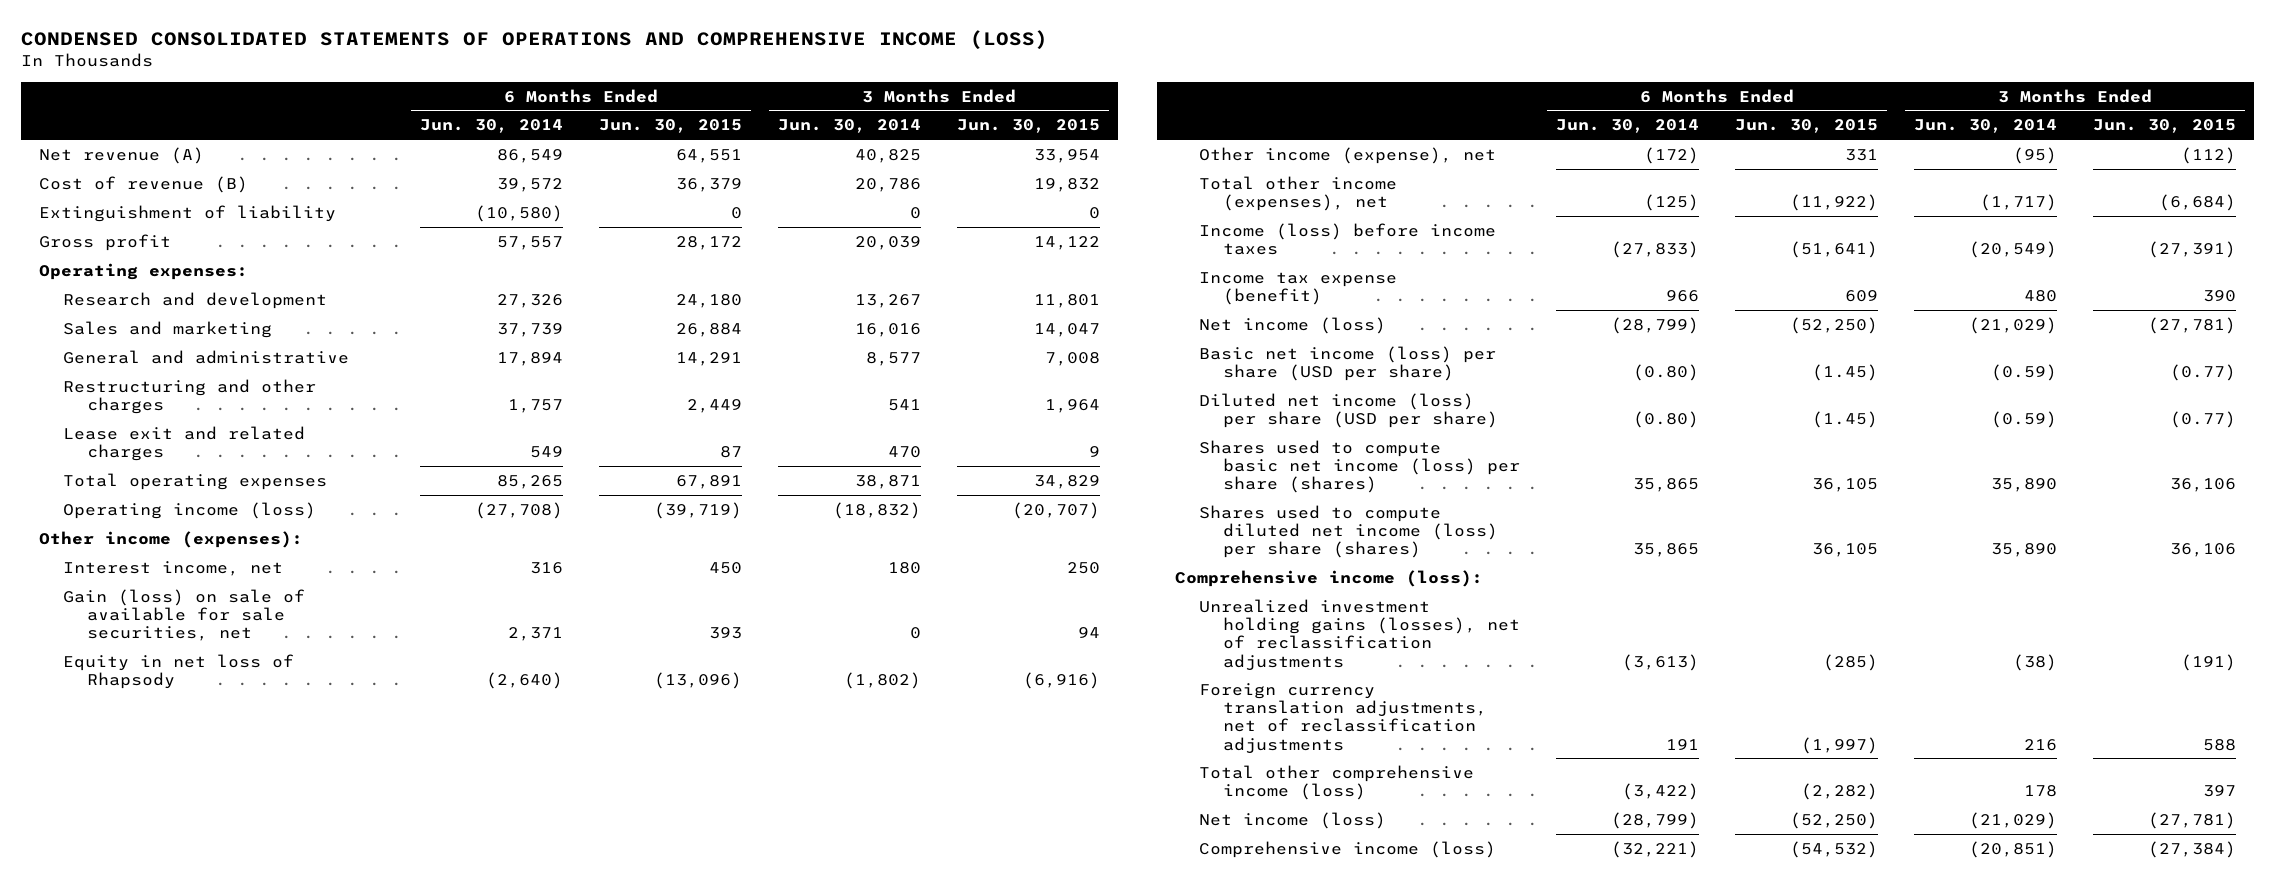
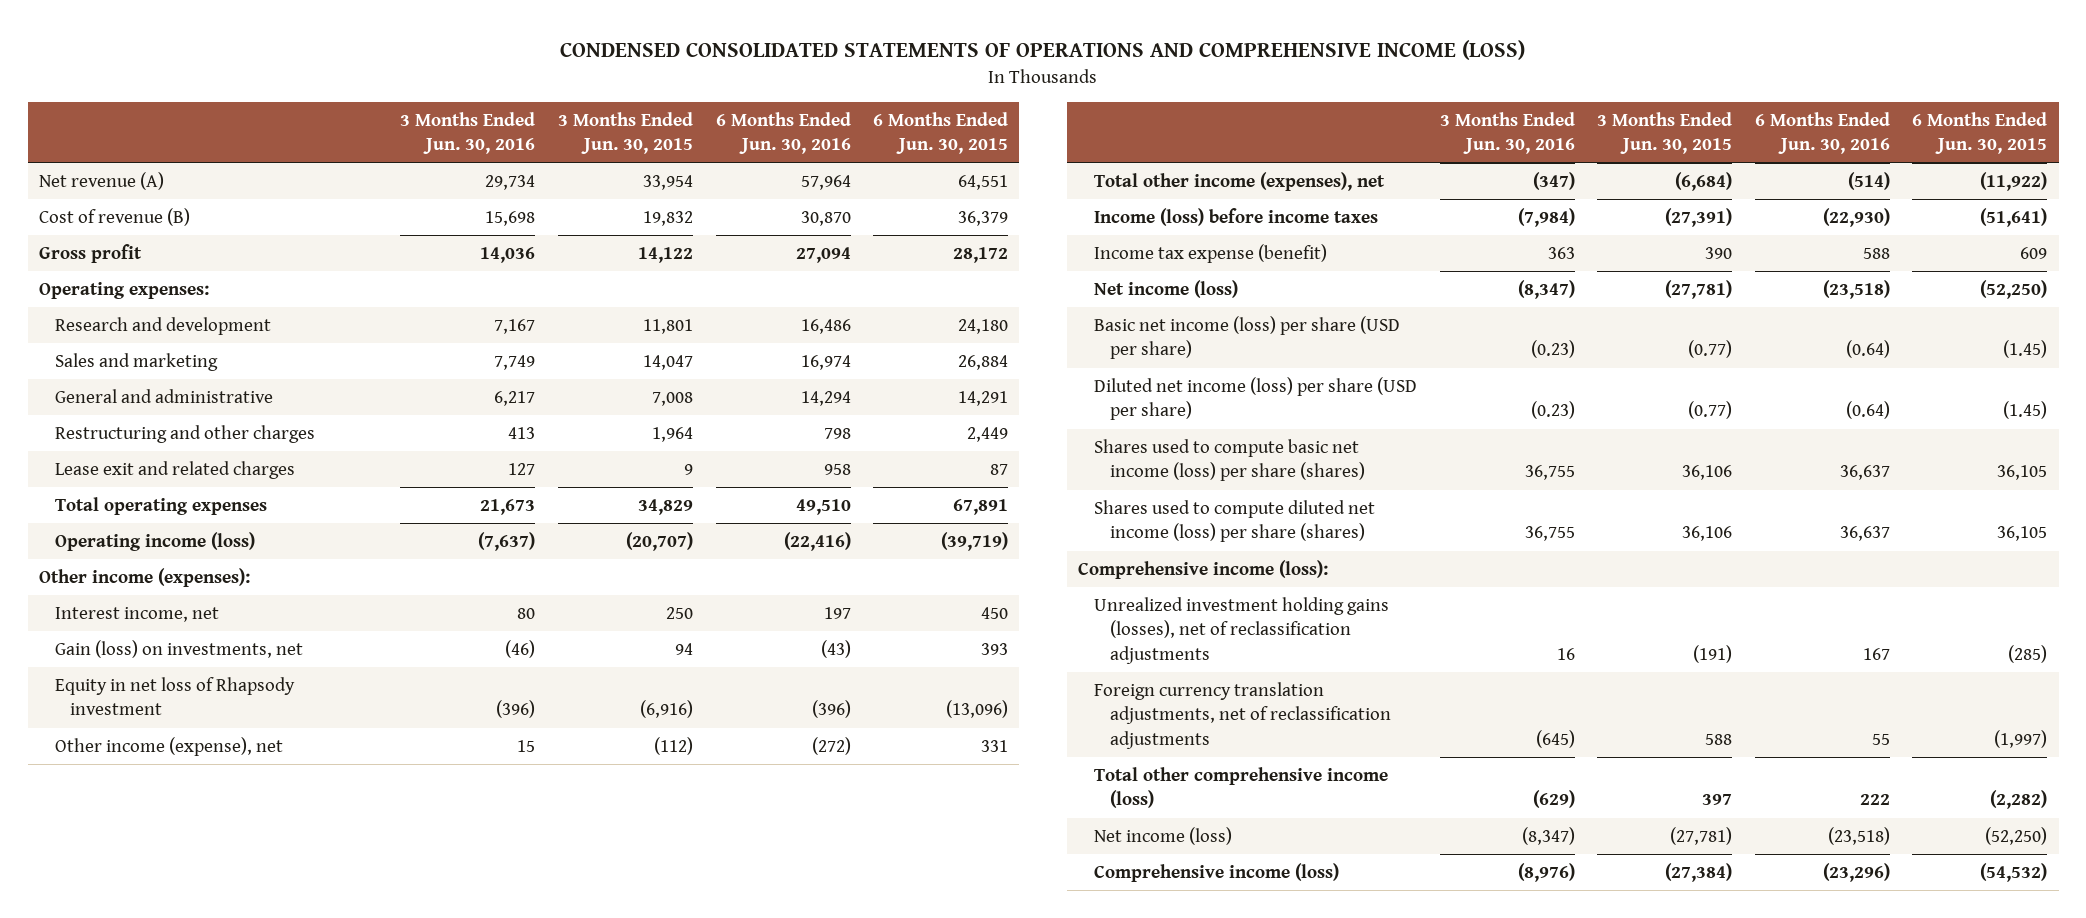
[420,119,564,134] Jun. 30, 2014 -> none
[778,119,922,134] Jun. 30, 2014 -> none
none -> [400,111,536,155] 3 Months Ended Jun. 30, 2016
none -> [715,111,851,155] 6 Months Ended Jun. 30, 2016
[39,204,337,222] Extinguishment of liability -> none
[63,588,306,642] Gain (loss) on sale of available for sale securities, net -> [54,639,303,658] Gain (loss) on investments, net
[63,653,295,690] Equity in net loss of Rhapsody -> [54,676,295,716] Equity in net loss of Rhapsody investment

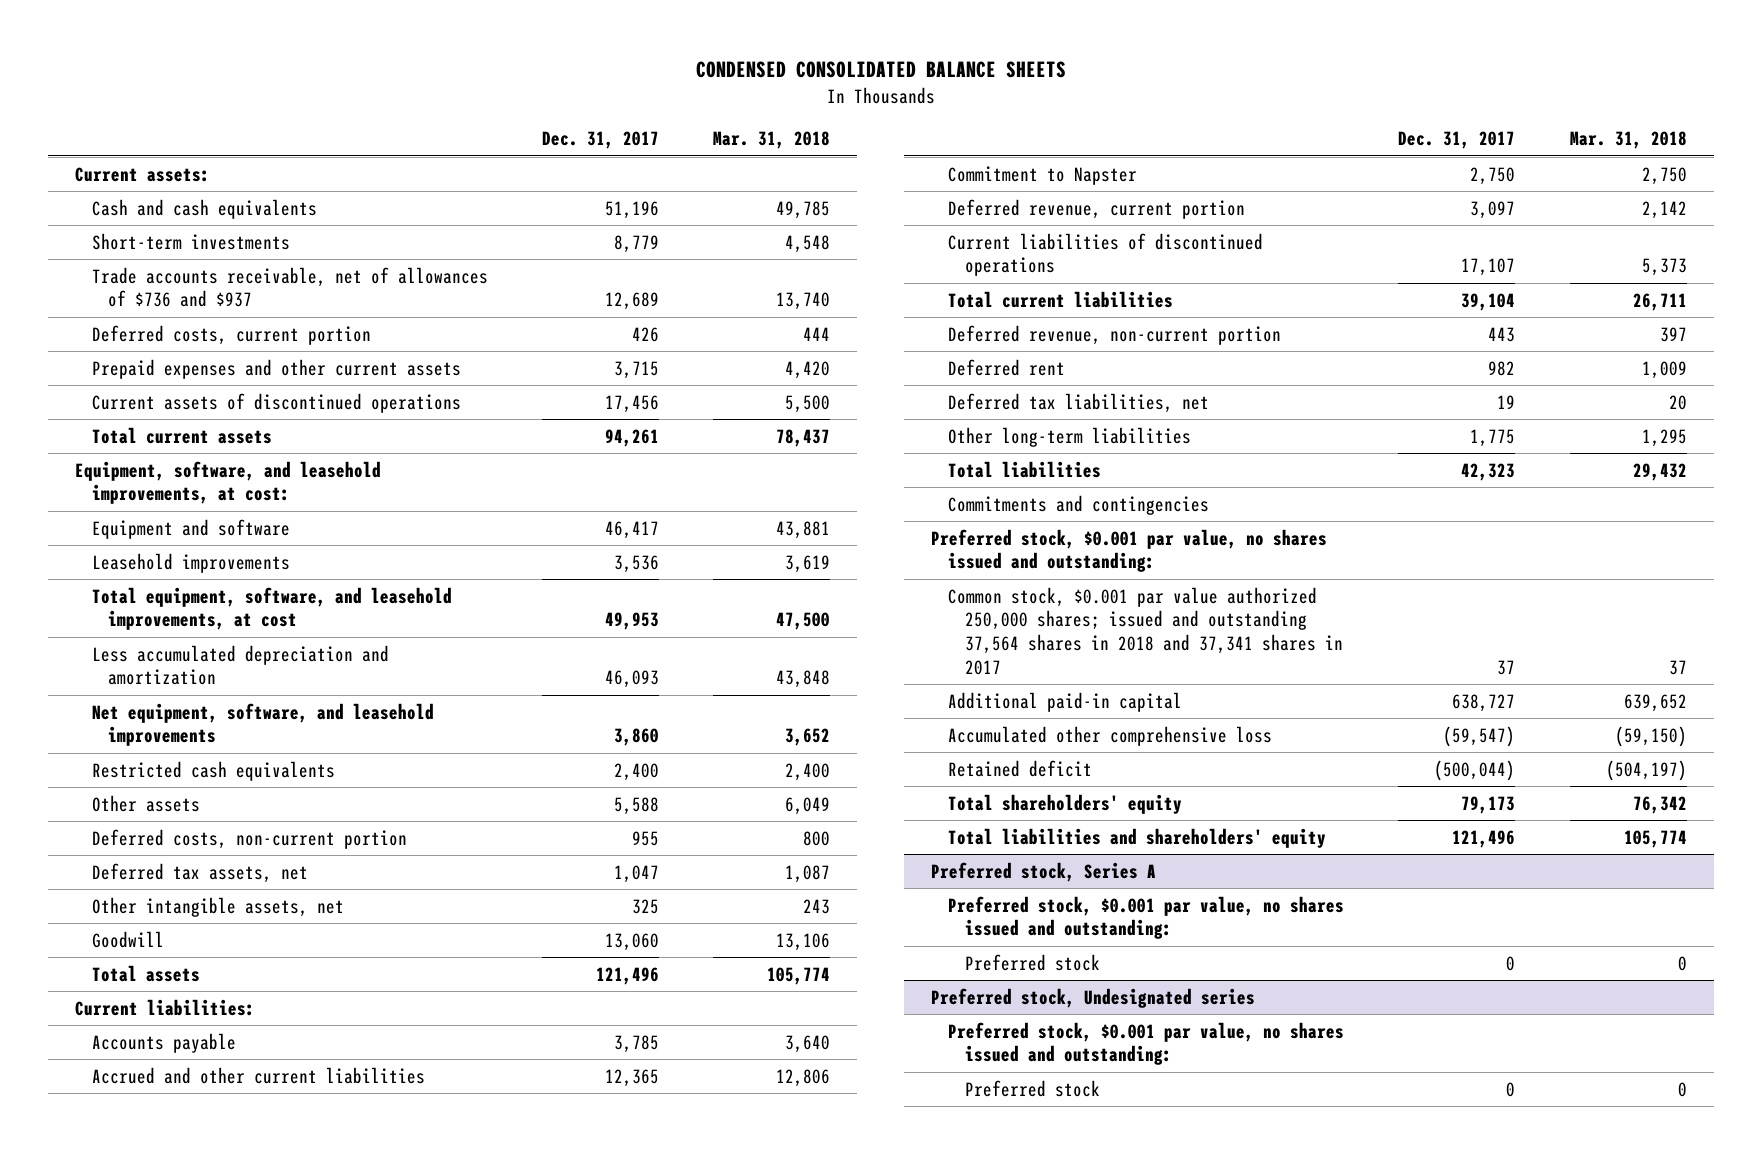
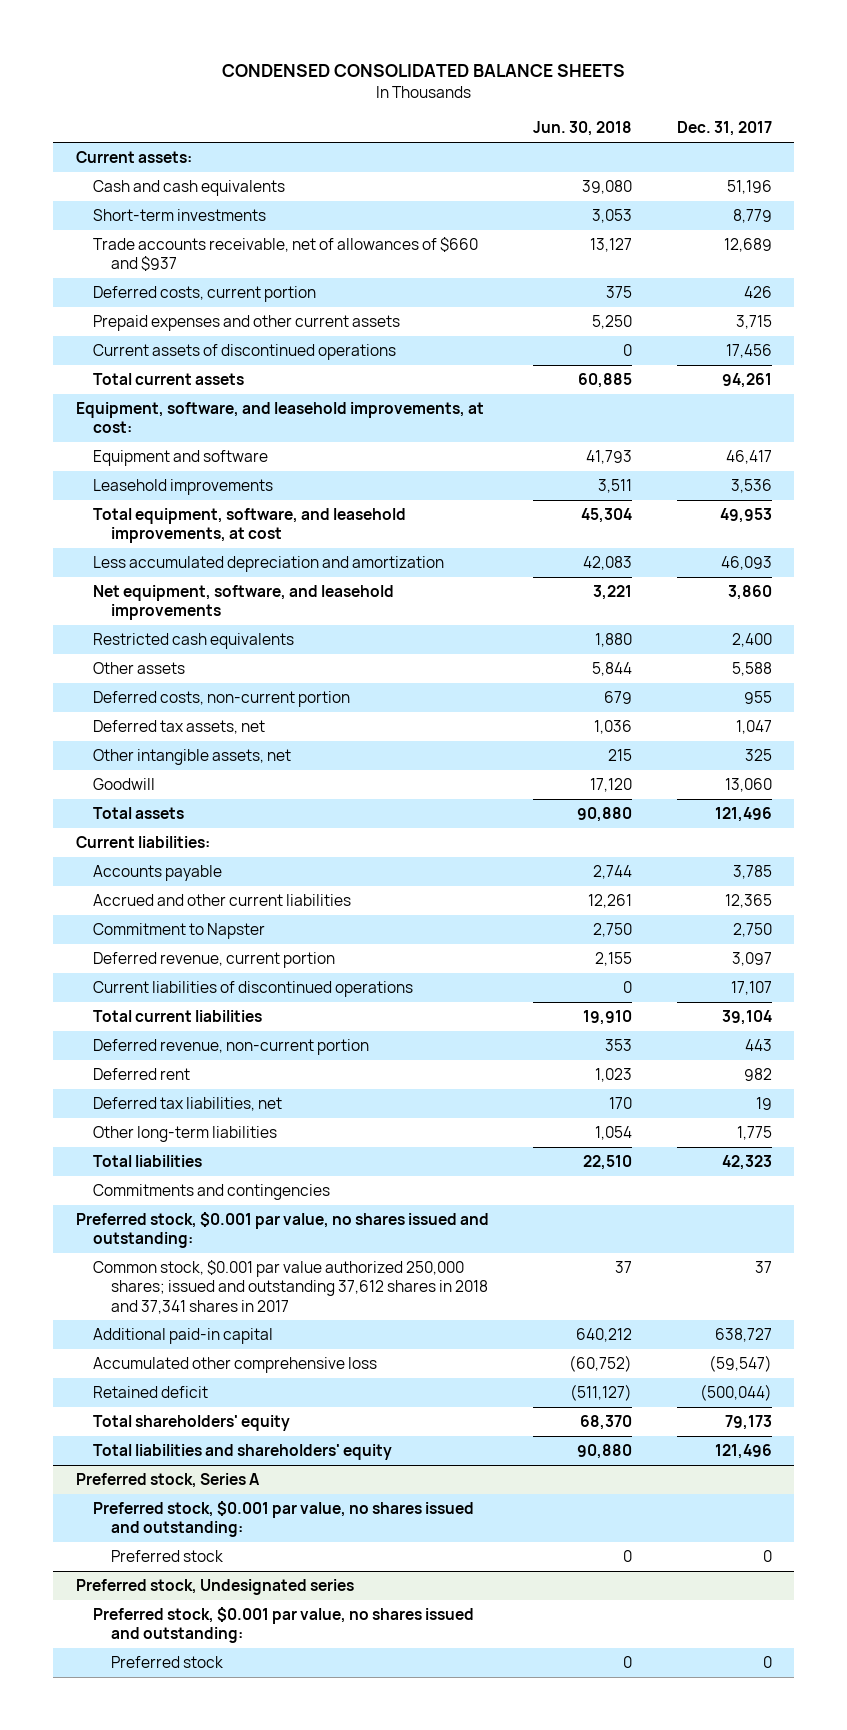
[712,131,830,150] Mar. 31, 2018 -> none
none -> [533,121,633,137] Jun. 30, 2018
[91,266,488,308] Trade accounts receivable, net of allowances of $736 and $937 -> [93,236,479,272] Trade accounts receivable, net of allowances of $660 and $937
[948,586,1344,675] Common stock, $0.001 par value authorized 250,000 shares; issued and outstanding 37,564 shares in 2018 and 37,341 shares in 2017 -> [93,1259,489,1314] Common stock, $0.001 par value authorized 250,000 shares; issued and outstanding 37,612 shares in 2018 and 37,341 shares in 2017

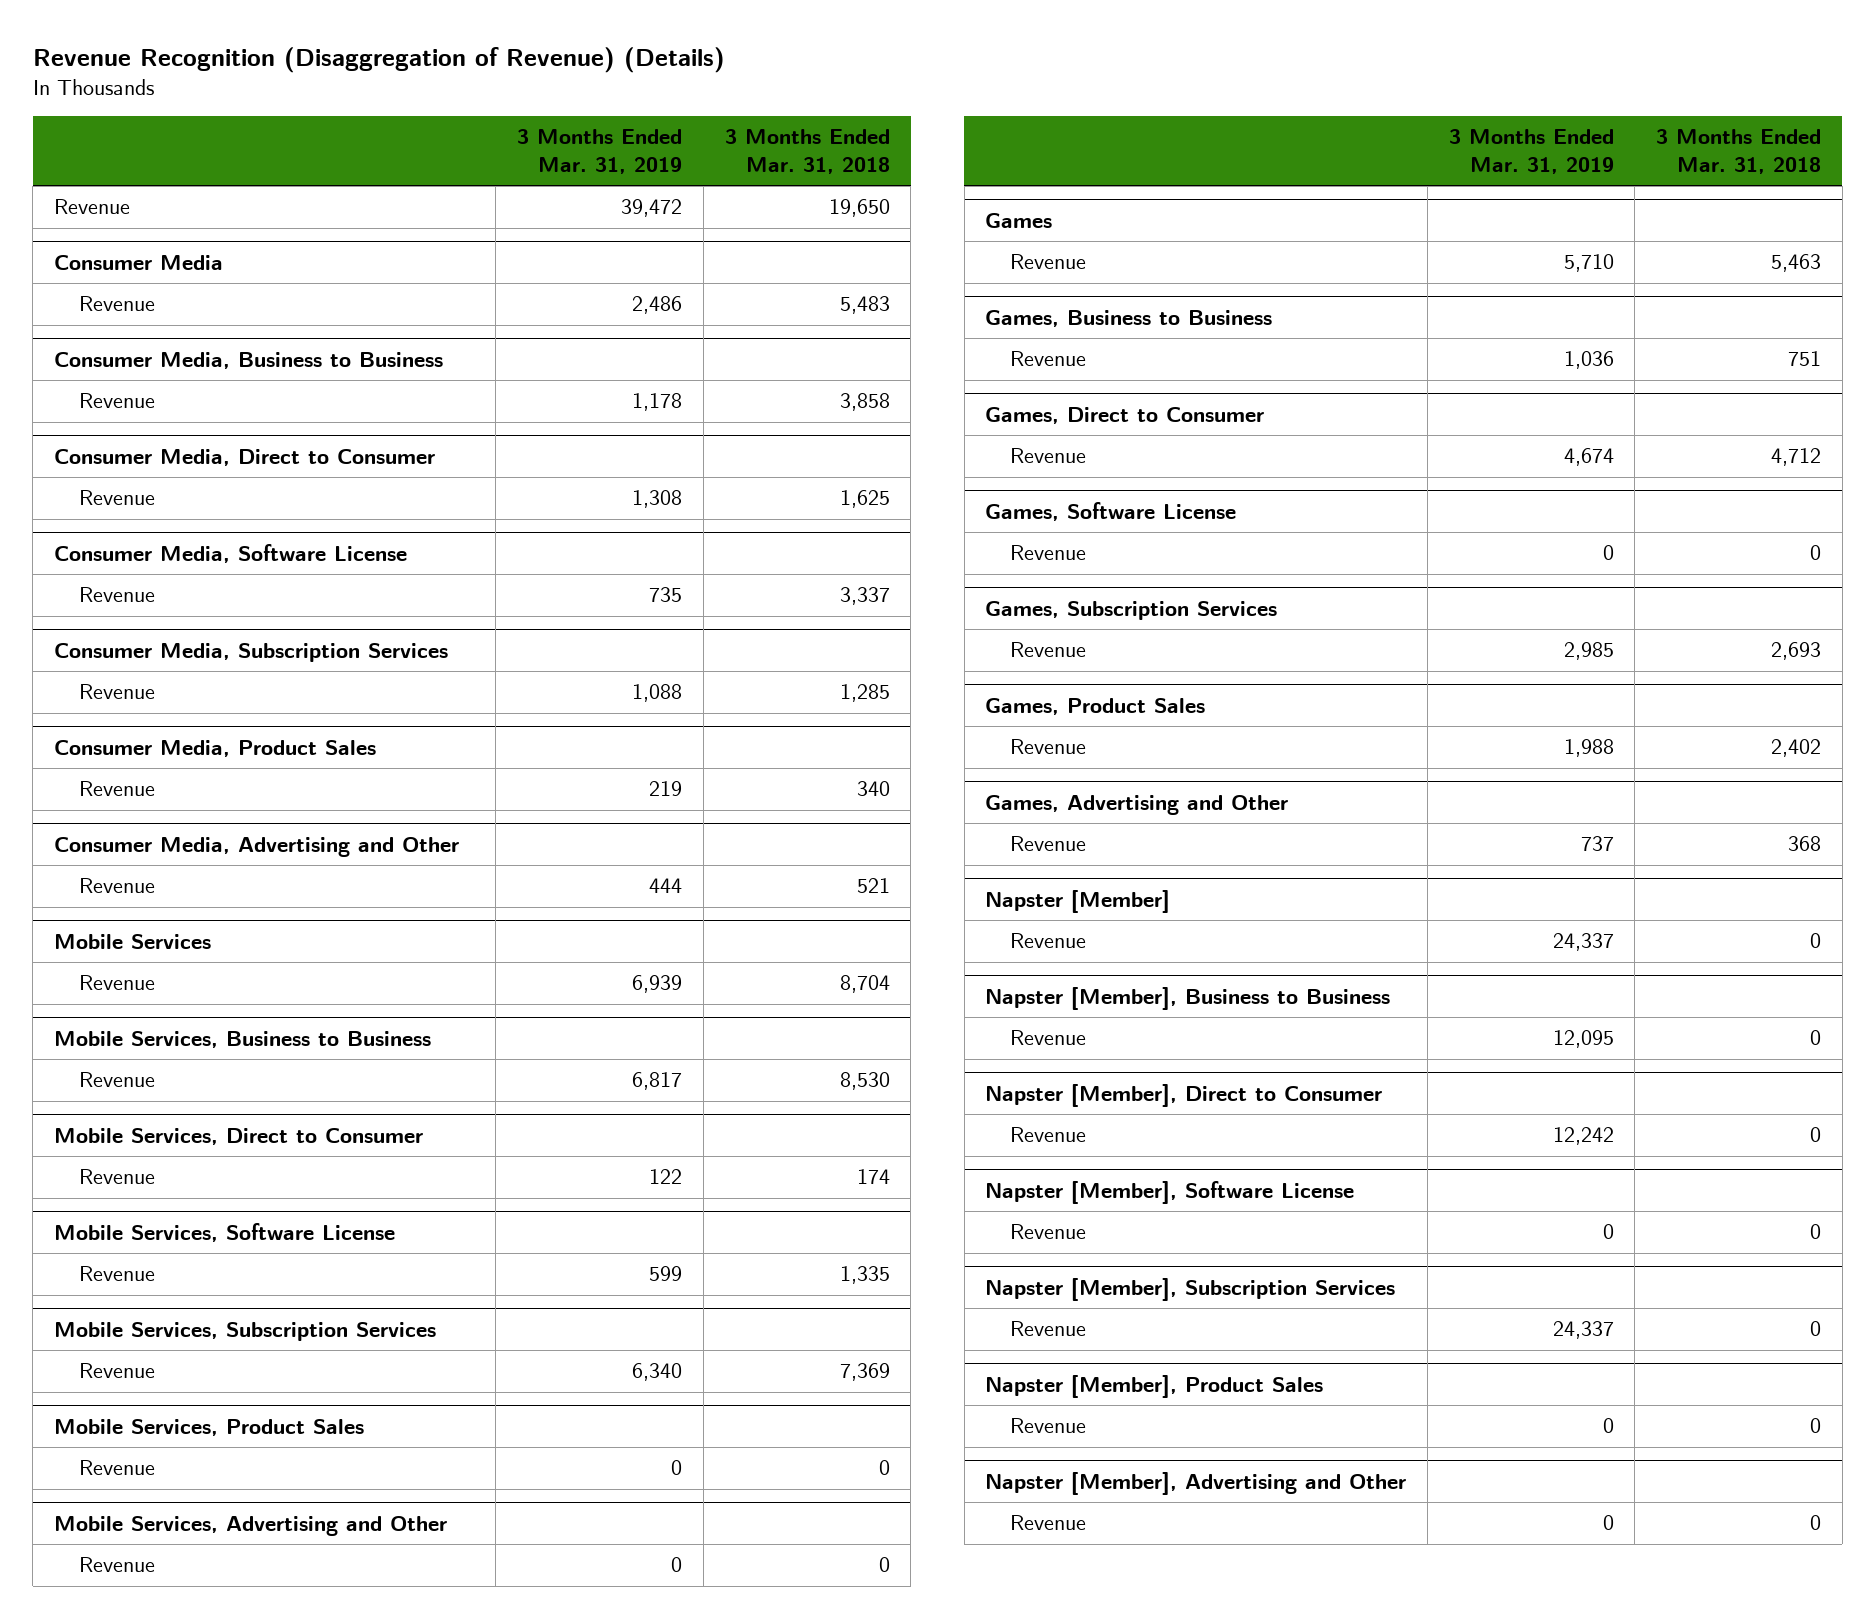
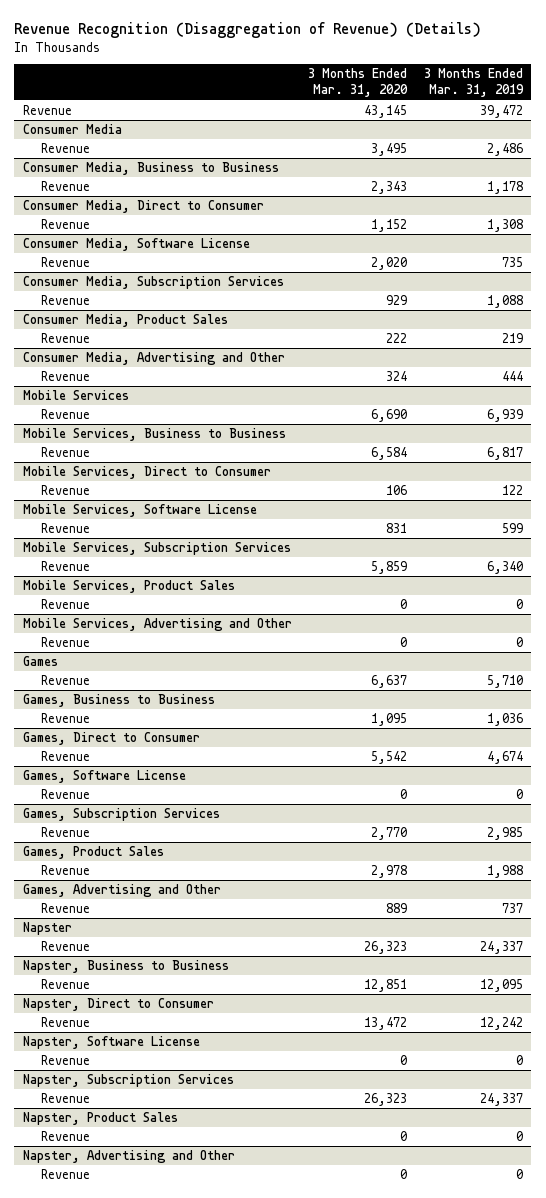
[724,129,890,174] 3 Months Ended Mar. 31, 2018 -> none
none -> [308,68,409,98] 3 Months Ended Mar. 31, 2020
[985,890,1171,914] Napster [Member] -> [22,922,72,936] Napster
[985,987,1391,1011] Napster [Member], Business to Business -> [22,960,229,974] Napster, Business to Business
[985,1084,1383,1108] Napster [Member], Direct to Consumer -> [22,998,214,1012] Napster, Direct to Consumer
[985,1181,1355,1205] Napster [Member], Software License -> [22,1036,200,1050] Napster, Software License
[985,1278,1396,1302] Napster [Member], Subscription Services -> [22,1074,234,1088] Napster, Subscription Services
[985,1375,1324,1399] Napster [Member], Product Sales -> [22,1112,178,1126] Napster, Product Sales
[985,1472,1407,1496] Napster [Member], Advertising and Other -> [22,1150,235,1164] Napster, Advertising and Other

